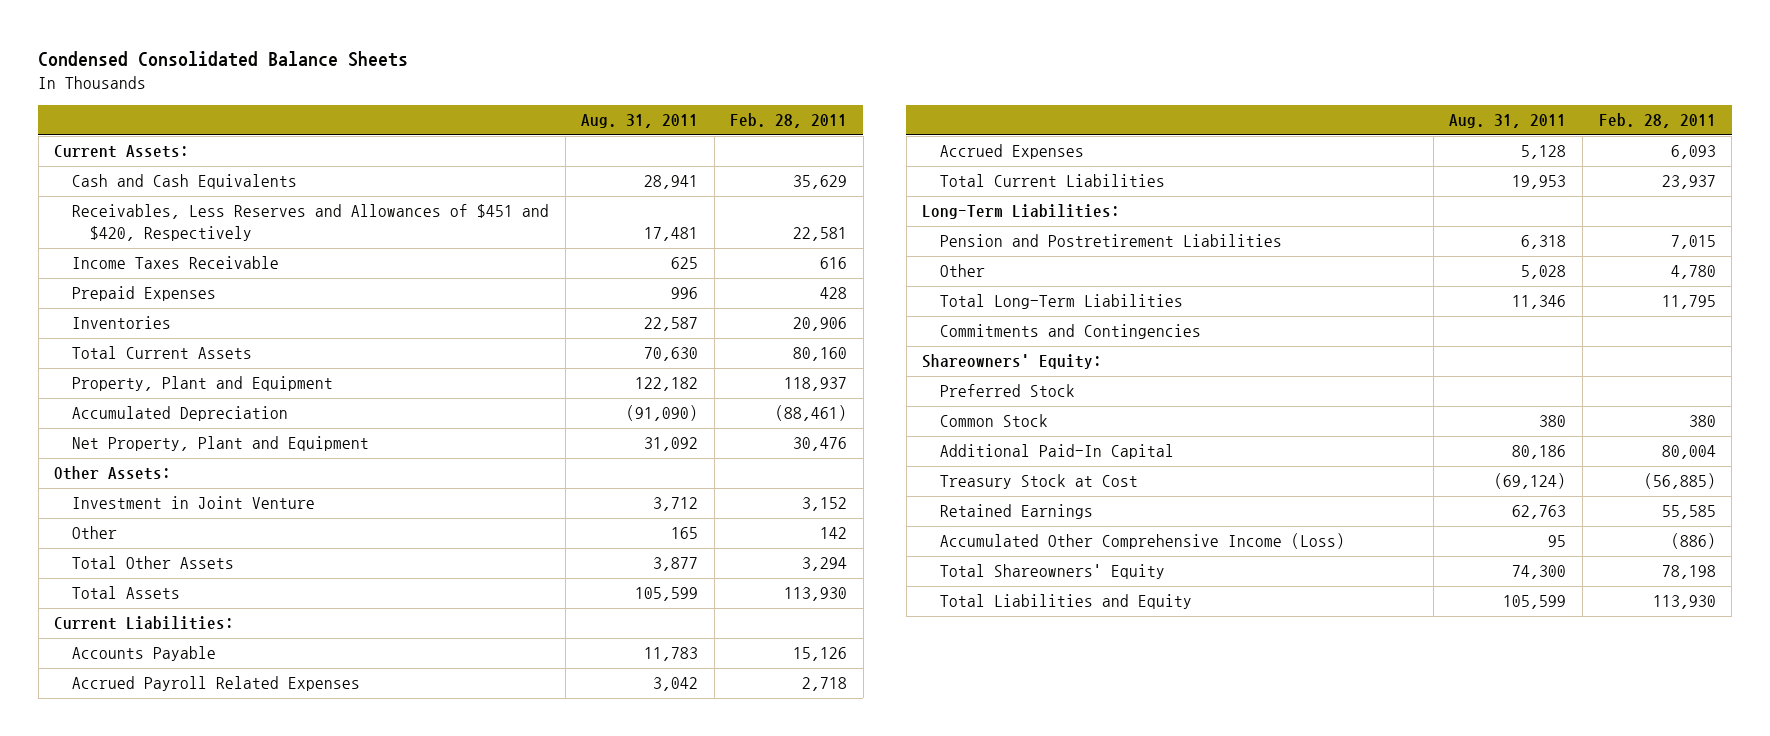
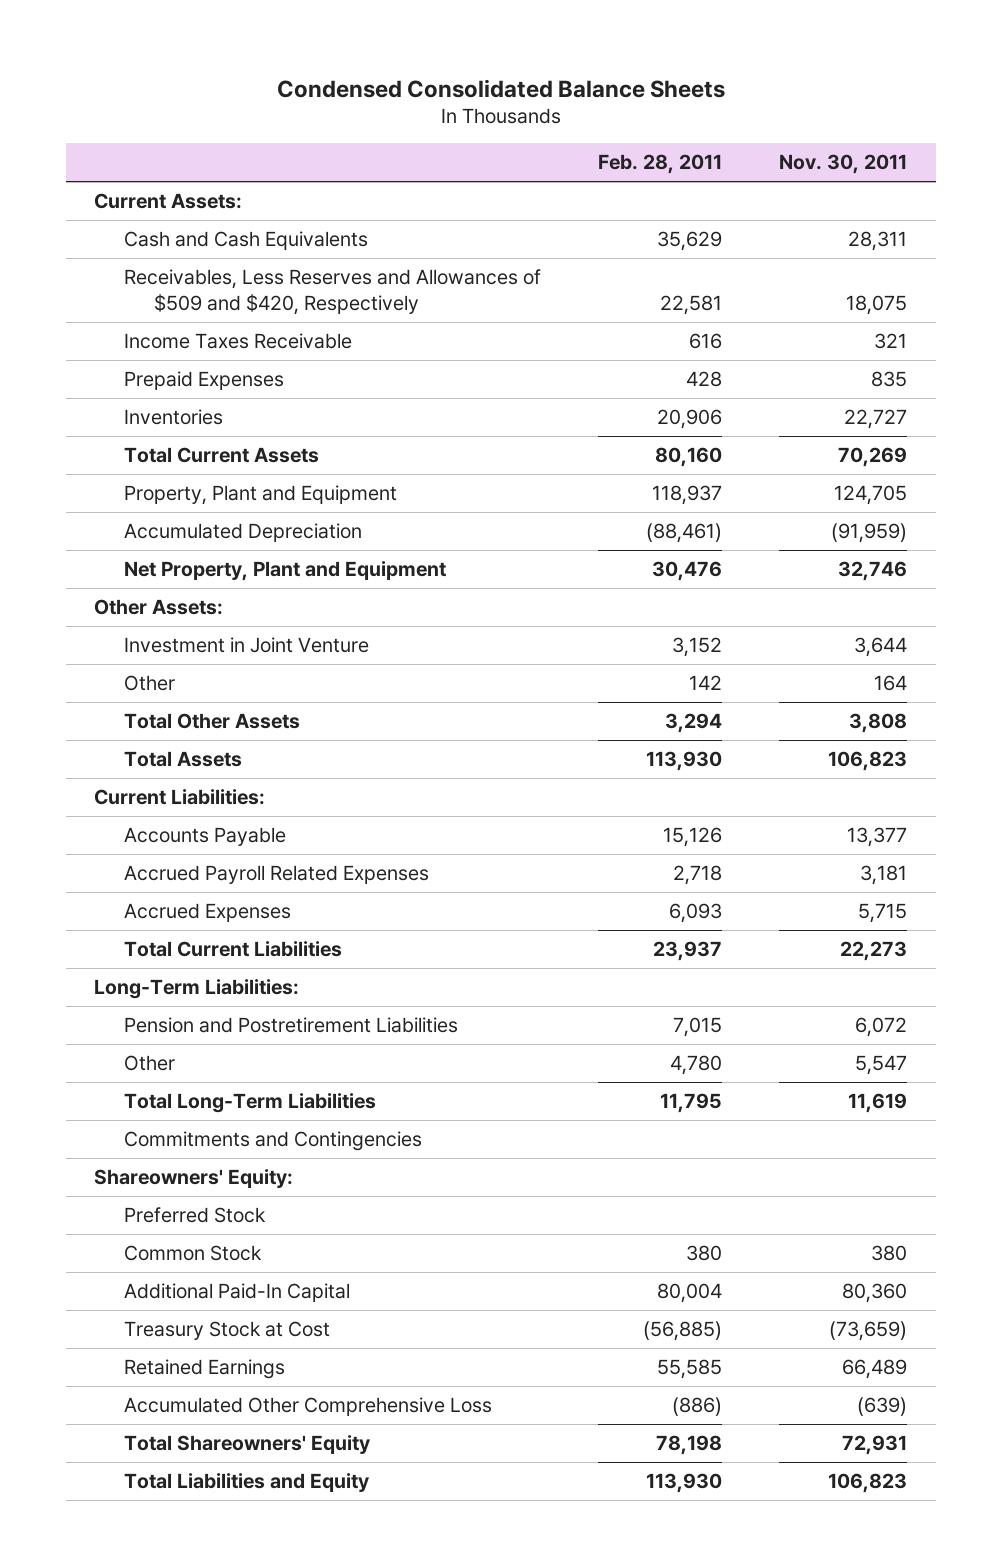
[581,114,699,129] Aug. 31, 2011 -> none
none -> [779,154,908,175] Nov. 30, 2011
[71,204,549,242] Receivables, Less Reserves and Allowances of $451 and $420, Respectively -> [124,269,542,315] Receivables, Less Reserves and Allowances of $509 and $420, Respectively
[940,533,1346,550] Accumulated Other Comprehensive Income (Loss) -> [124,1397,493,1417] Accumulated Other Comprehensive Loss

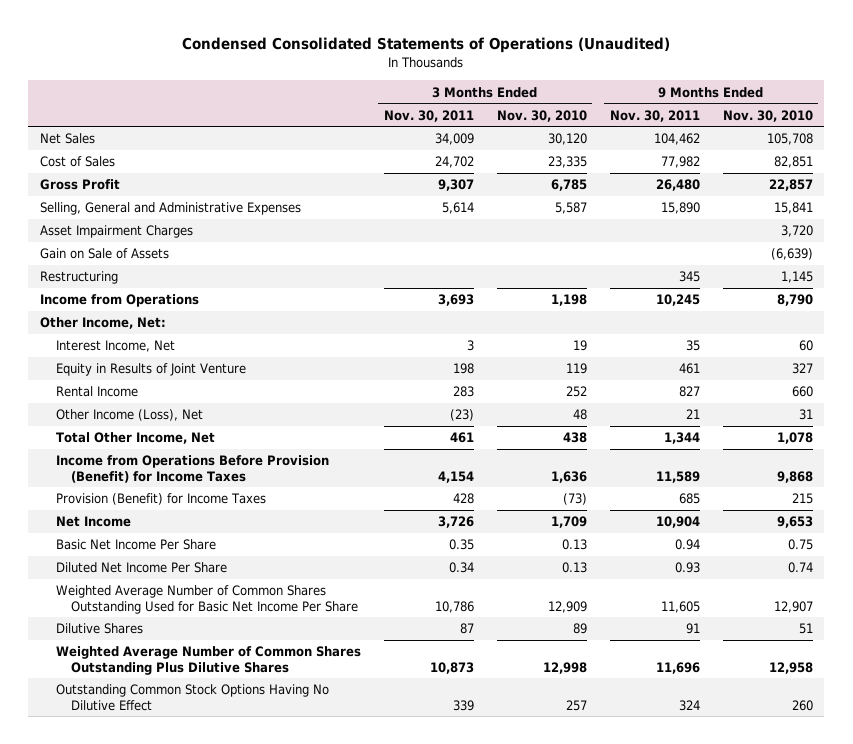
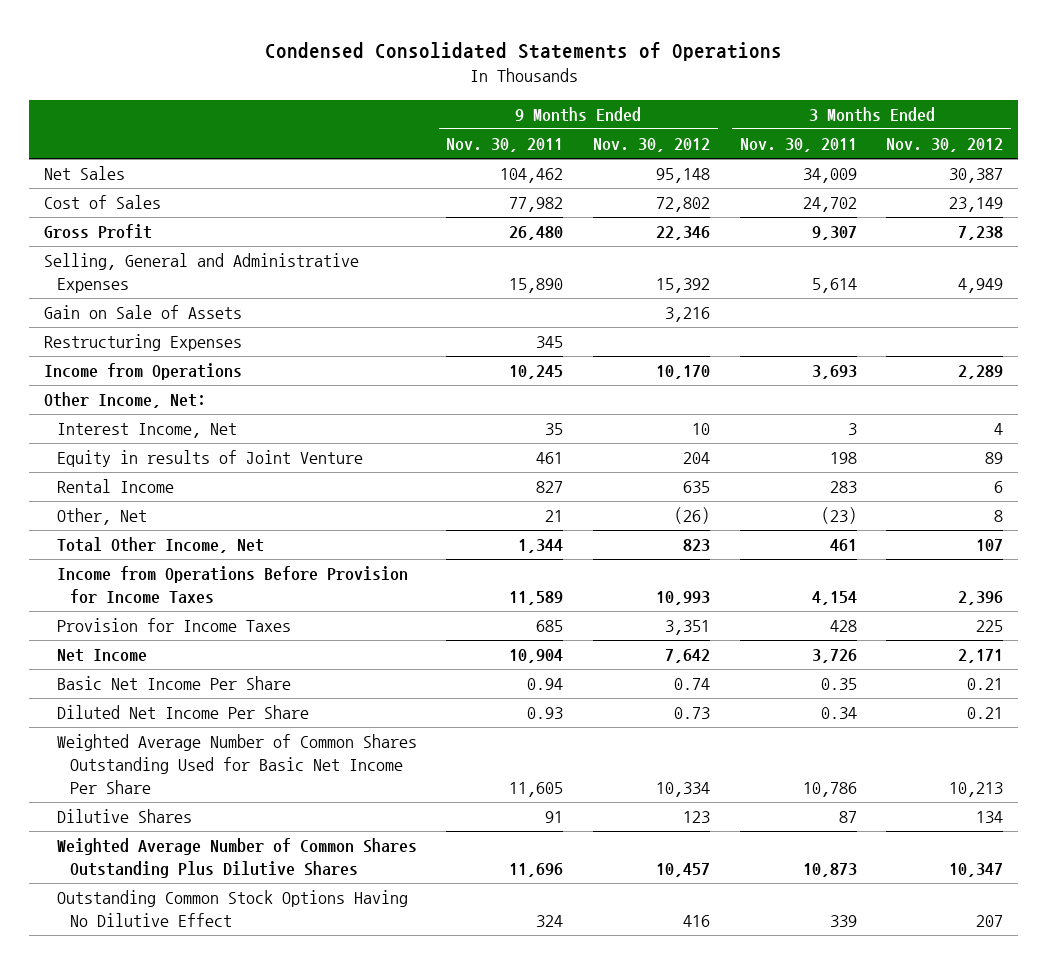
[182,37,671,54] Condensed Consolidated Statements of Operations (Unaudited) -> [264,42,782,62] Condensed Consolidated Statements of Operations
[496,109,587,122] Nov. 30, 2010 -> none
[722,109,813,122] Nov. 30, 2010 -> none
none -> [593,138,711,153] Nov. 30, 2012
none -> [886,138,1004,153] Nov. 30, 2012
[39,225,193,239] Asset Impairment Charges -> none
[39,271,118,285] Restructuring -> [43,334,242,352] Restructuring Expenses
[55,363,246,377] Equity in Results of Joint Venture -> [56,450,363,468] Equity in results of Joint Venture
[55,409,203,422] Other Income (Loss), Net -> [56,508,147,526] Other, Net
[55,455,329,483] Income from Operations Before Provision (Benefit) for Income Taxes -> [56,566,408,605] Income from Operations Before Provision for Income Taxes
[55,493,266,506] Provision (Benefit) for Income Taxes -> [56,618,291,633] Provision for Income Taxes

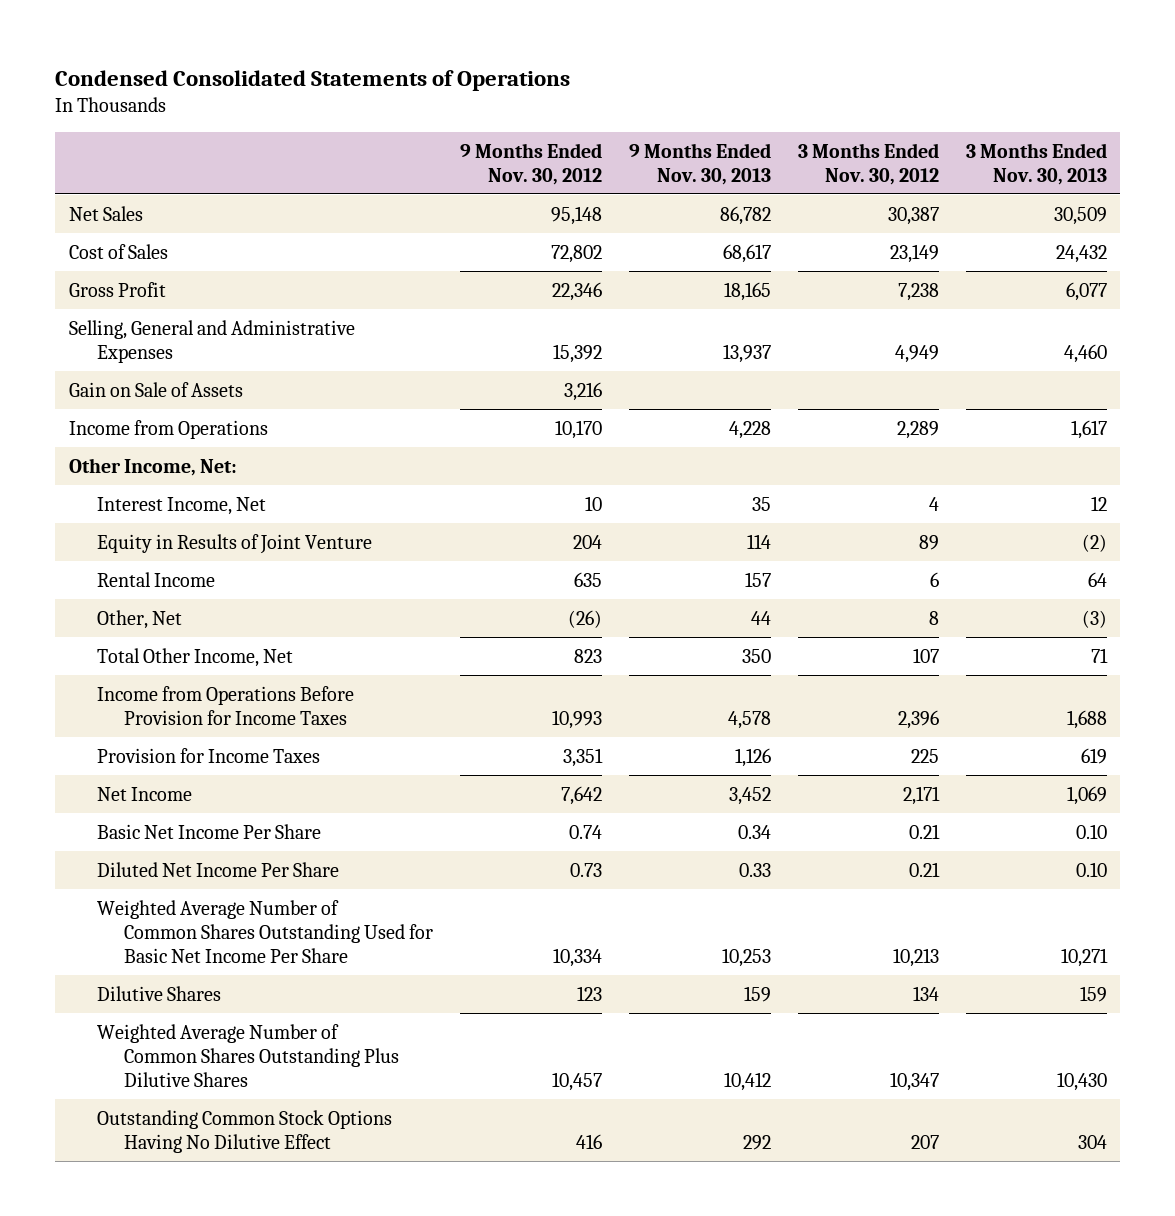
[446,138,564,153] Nov. 30, 2011 -> none
[739,138,857,153] Nov. 30, 2011 -> none
none -> [629,142,772,185] 9 Months Ended Nov. 30, 2013
none -> [965,142,1107,185] 3 Months Ended Nov. 30, 2013
[43,334,242,352] Restructuring Expenses -> none
[56,450,363,468] Equity in results of Joint Venture -> [96,533,372,554] Equity in Results of Joint Venture

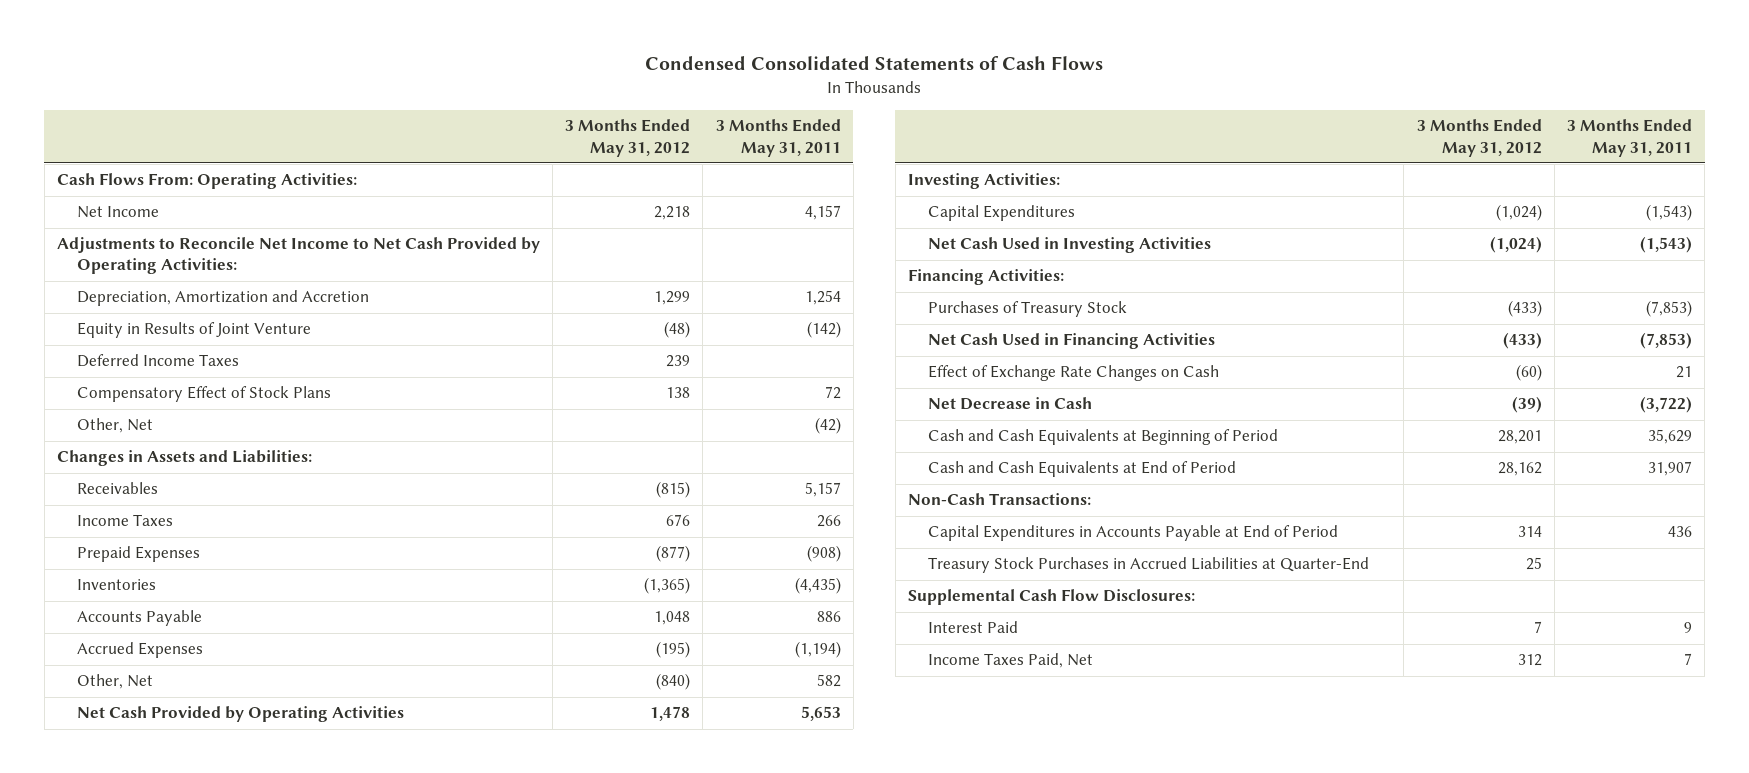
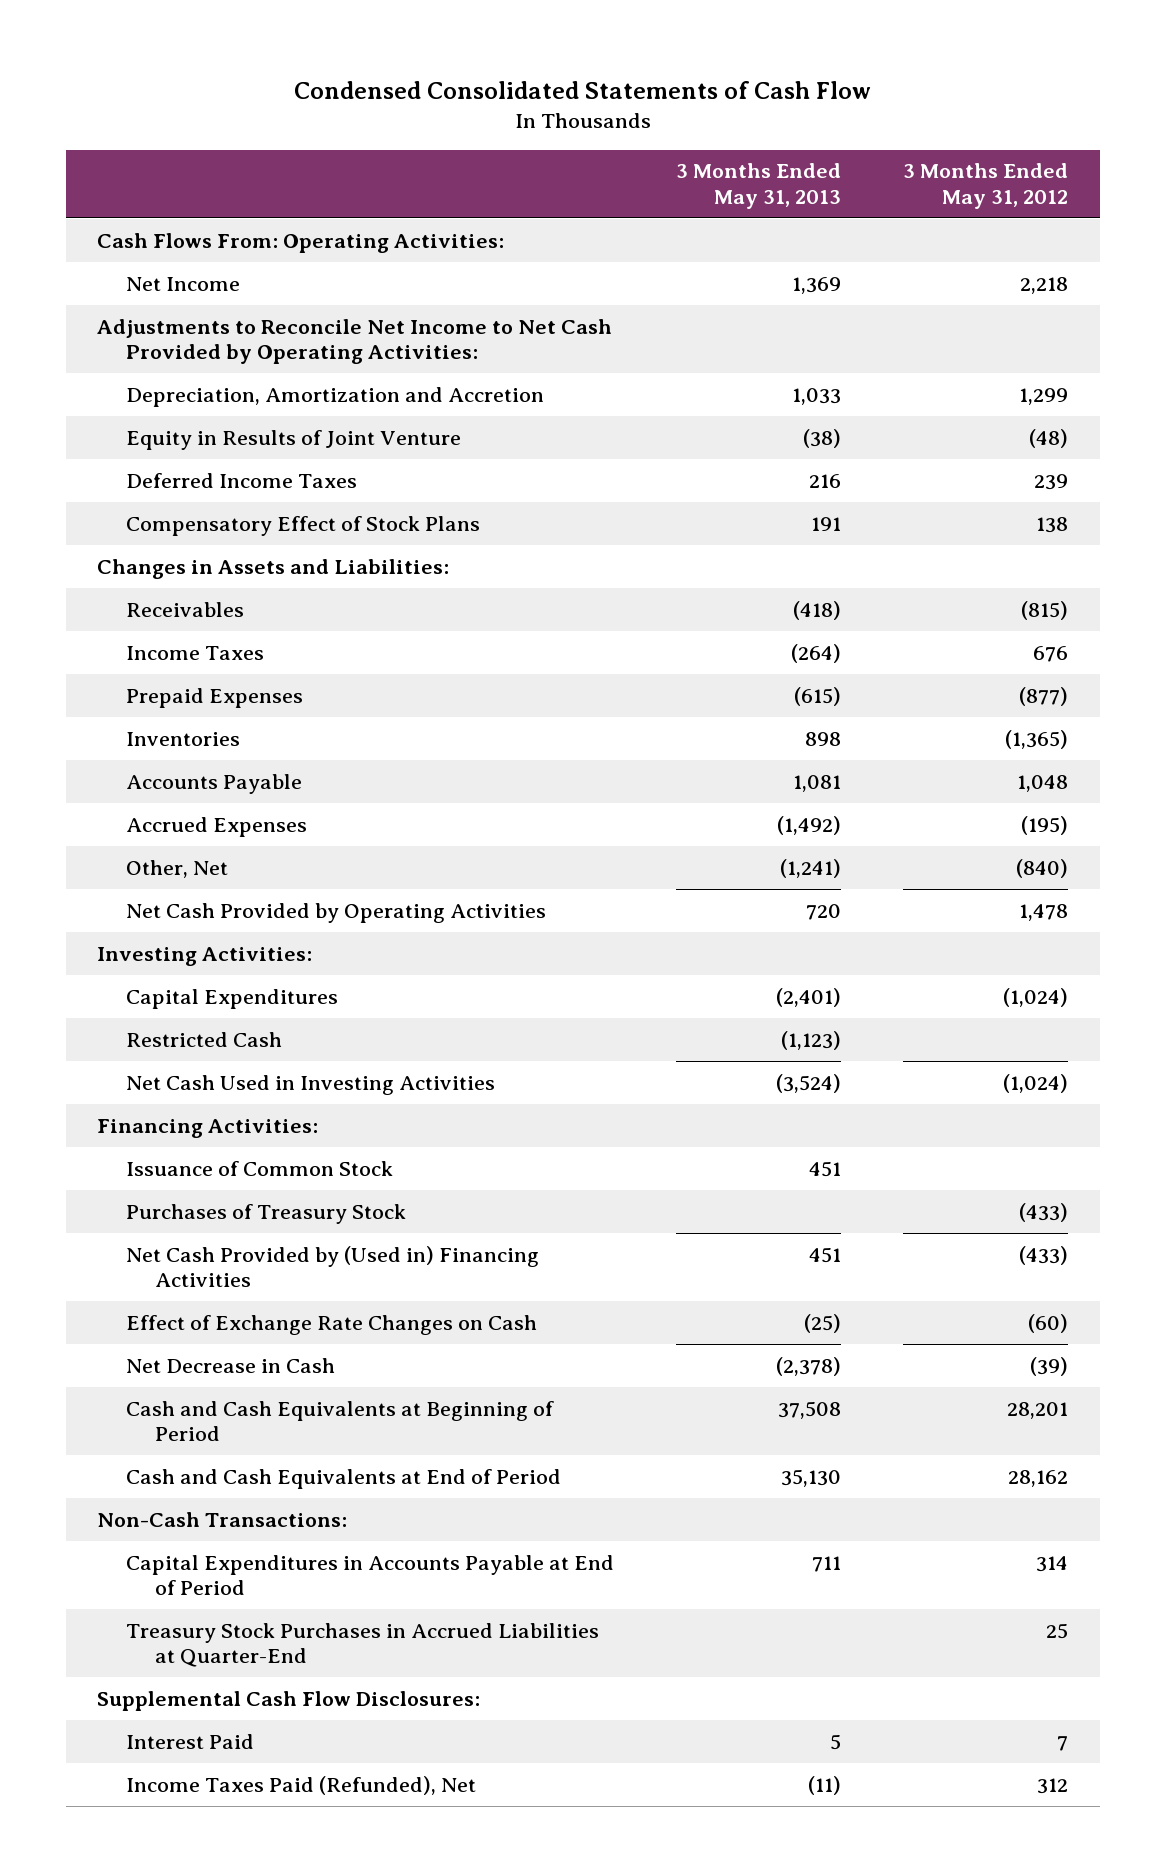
[645,56,1104,71] Condensed Consolidated Statements of Cash Flows -> [293,81,871,100] Condensed Consolidated Statements of Cash Flow
[715,119,841,157] 3 Months Ended May 31, 2011 -> none
none -> [676,163,842,209] 3 Months Ended May 31, 2013
[76,418,153,434] Other, Net -> none
none -> [126,1031,283,1047] Restricted Cash
none -> [126,1160,394,1176] Issuance of Common Stock
[928,333,1216,350] Net Cash Used in Financing Activities -> [126,1245,540,1288] Net Cash Provided by (Used in) Financing Activities
[928,653,1094,669] Income Taxes Paid, Net -> [126,1775,477,1795] Income Taxes Paid (Refunded), Net

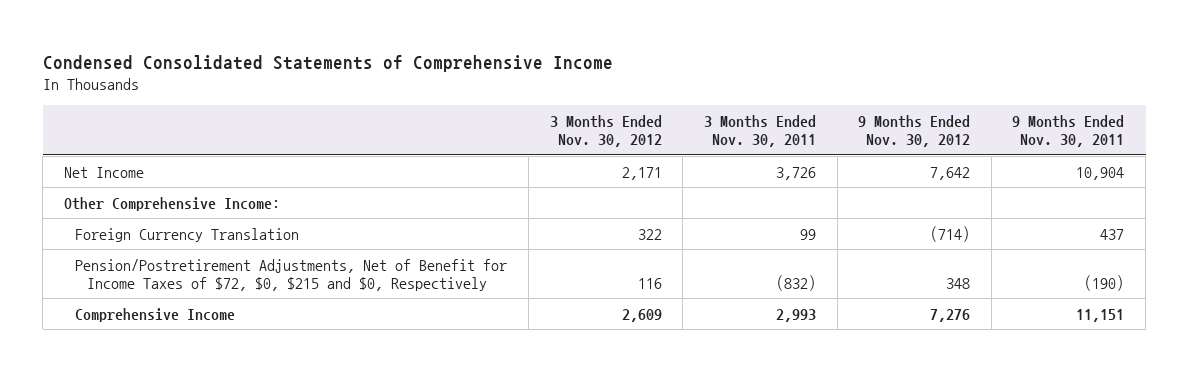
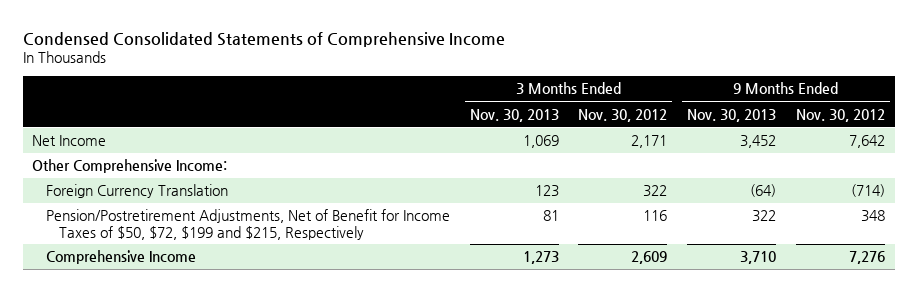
[703,114,816,148] 3 Months Ended Nov. 30, 2011 -> none
[1012,114,1125,148] 9 Months Ended Nov. 30, 2011 -> none
none -> [469,108,559,122] Nov. 30, 2013
none -> [687,108,777,122] Nov. 30, 2013
[75,258,508,292] Pension/Postretirement Adjustments, Net of Benefit for Income Taxes of $72, $0, $215 and $0, Respectively -> [45,209,450,240] Pension/Postretirement Adjustments, Net of Benefit for Income Taxes of $50, $72, $199 and $215, Respectively

